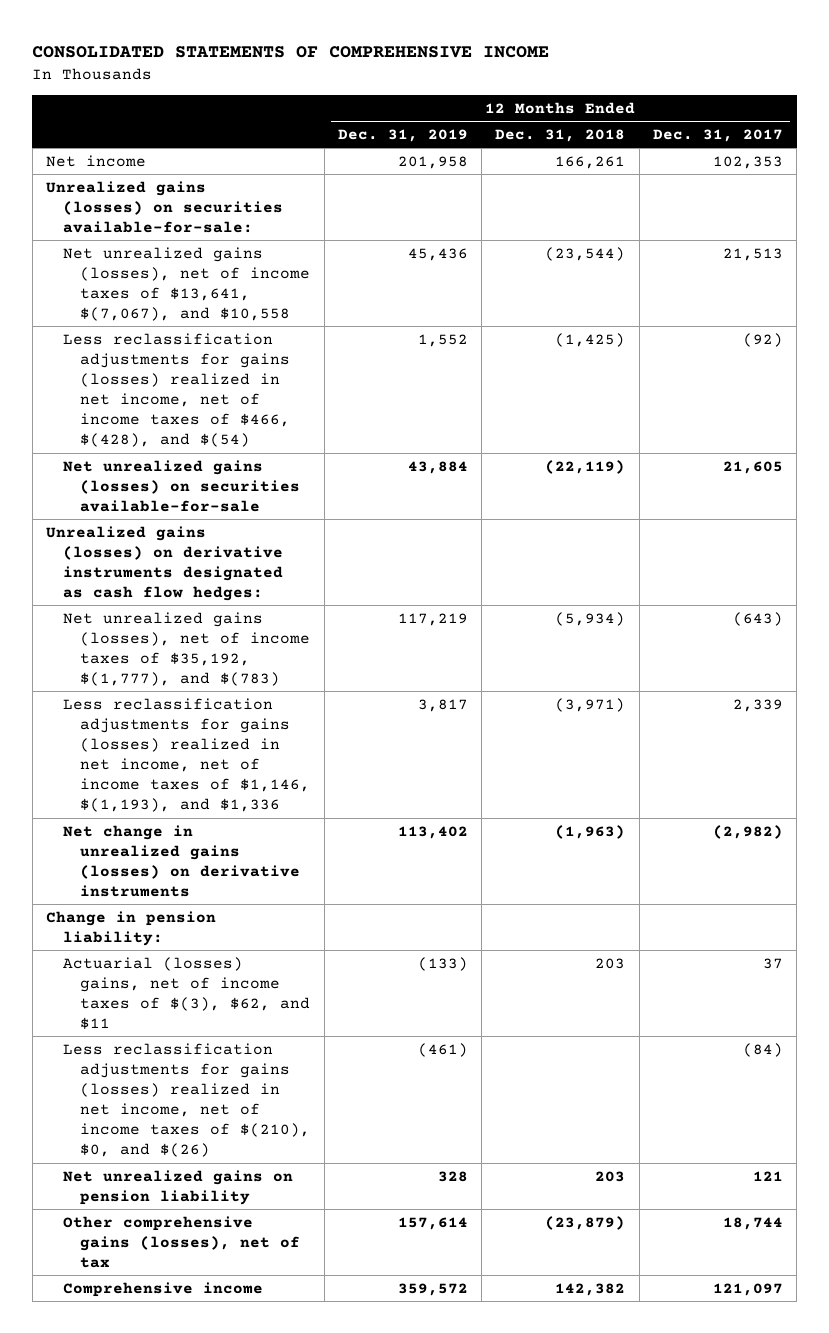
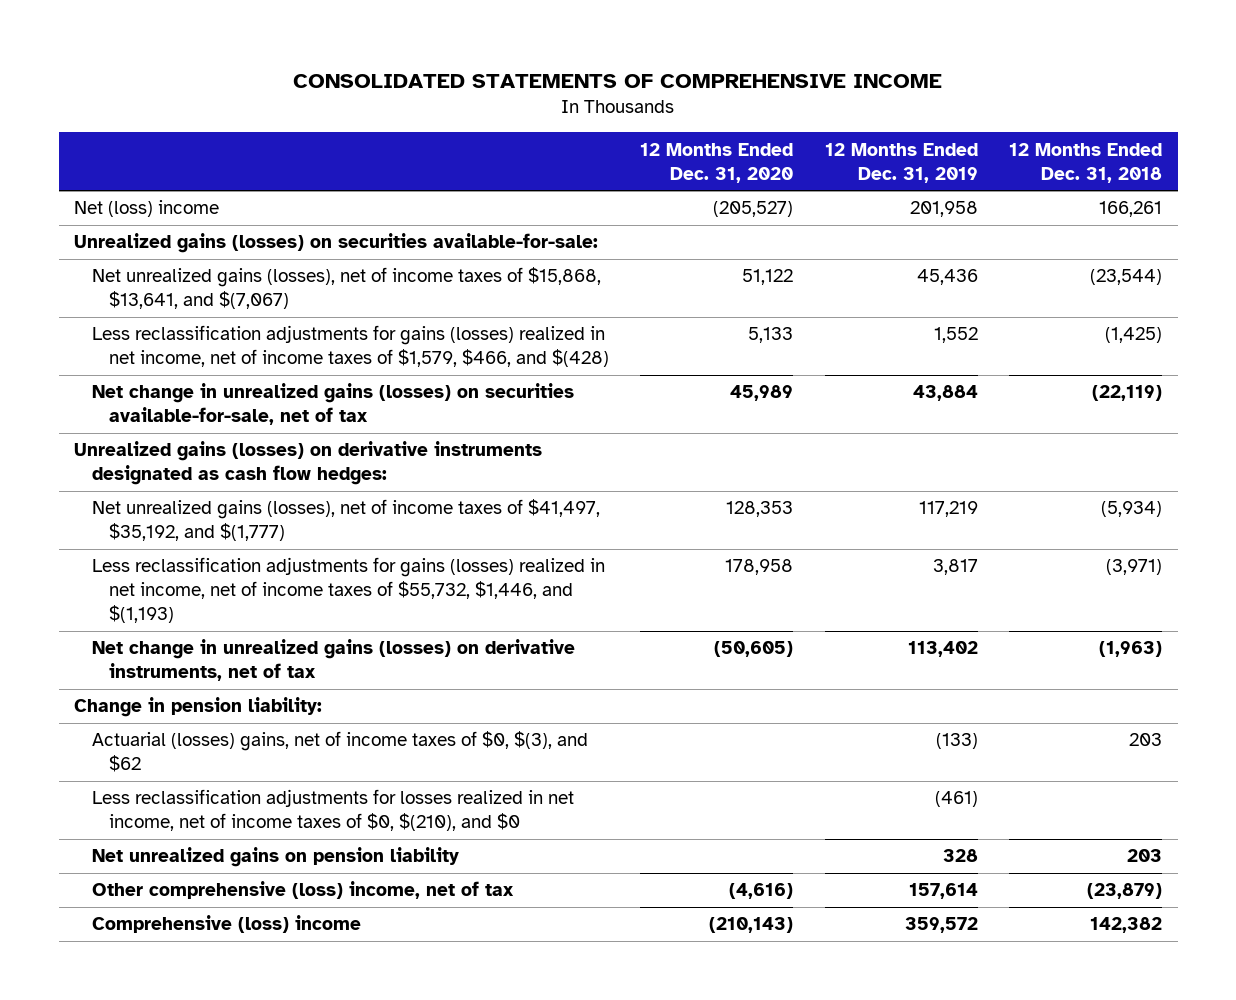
[653,129,784,143] Dec. 31, 2017 -> none
none -> [640,142,794,183] 12 Months Ended Dec. 31, 2020
[46,154,147,167] Net income -> [74,200,220,218] Net (loss) income
[63,246,311,322] Net unrealized gains (losses), net of income taxes of $13,641, $(7,067), and $10,558 -> [91,267,601,310] Net unrealized gains (losses), net of income taxes of $15,868, $13,641, and $(7,067)
[63,332,291,448] Less reclassification adjustments for gains (losses) realized in net income, net of income taxes of $466, $(428), and $(54) -> [91,325,609,368] Less reclassification adjustments for gains (losses) realized in net income, net of income taxes of $1,579, $466, and $(428)
[63,459,301,512] Net unrealized gains (losses) on securities available-for-sale -> [91,383,574,426] Net change in unrealized gains (losses) on securities available-for-sale, net of tax
[63,611,311,687] Net unrealized gains (losses), net of income taxes of $35,192, $(1,777), and $(783) -> [91,499,600,542] Net unrealized gains (losses), net of income taxes of $41,497, $35,192, and $(1,777)
[63,697,311,813] Less reclassification adjustments for gains (losses) realized in net income, net of income taxes of $1,146, $(1,193), and $1,336 -> [91,557,605,624] Less reclassification adjustments for gains (losses) realized in net income, net of income taxes of $55,732, $1,446, and $(1,193)
[63,824,301,898] Net change in unrealized gains (losses) on derivative instruments -> [91,639,575,682] Net change in unrealized gains (losses) on derivative instruments, net of tax
[63,956,311,1030] Actuarial (losses) gains, net of income taxes of $(3), $62, and $11 -> [91,731,588,773] Actuarial (losses) gains, net of income taxes of $0, $(3), and $62
[63,1042,311,1158] Less reclassification adjustments for gains (losses) realized in net income, net of income taxes of $(210), $0, and $(26) -> [91,789,574,832] Less reclassification adjustments for losses realized in net income, net of income taxes of $0, $(210), and $0
[63,1215,301,1268] Other comprehensive gains (losses), net of tax -> [91,881,514,900] Other comprehensive (loss) income, net of tax
[63,1281,264,1297] Comprehensive income -> [91,915,361,934] Comprehensive (loss) income

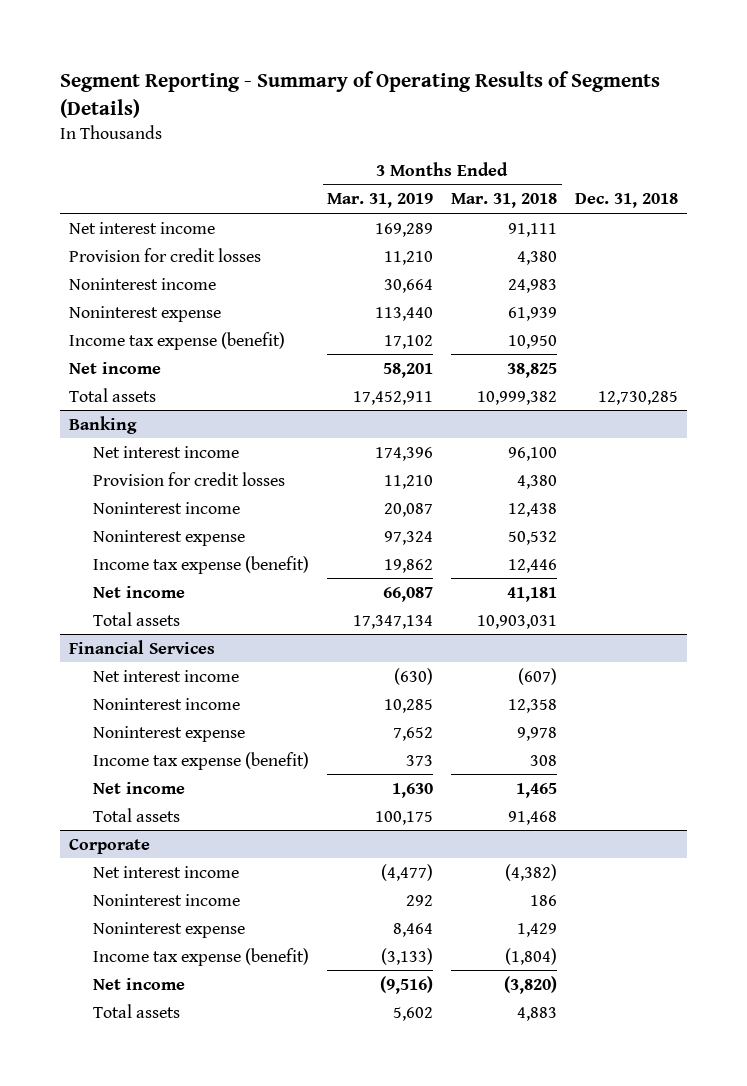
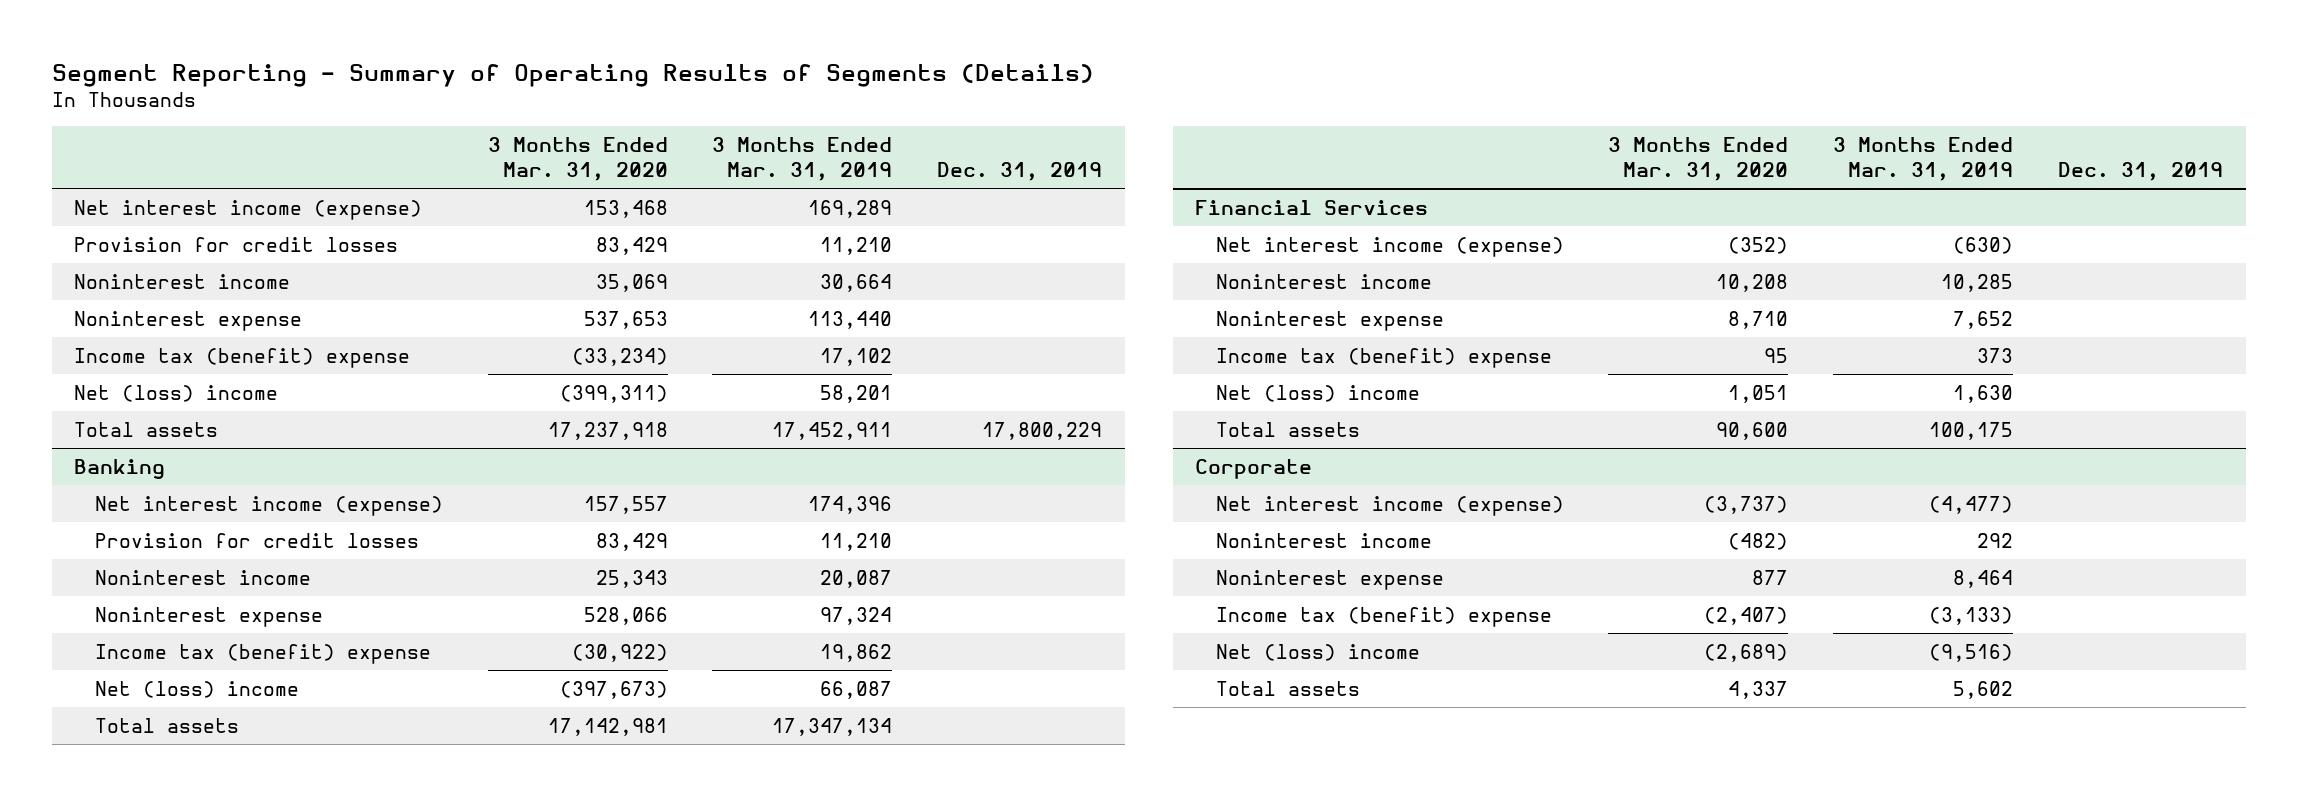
[451,193,558,209] Mar. 31, 2018 -> none
[575,193,679,209] Dec. 31, 2018 -> none
none -> [487,137,668,181] 3 Months Ended Mar. 31, 2020
none -> [937,161,1103,181] Dec. 31, 2019
[68,221,215,234] Net interest income -> [74,199,423,220] Net interest income (expense)
[68,331,285,350] Income tax expense (benefit) -> [74,347,411,368] Income tax (benefit) expense
[68,361,161,374] Net income -> [74,384,279,402] Net (loss) income
[93,445,240,458] Net interest income -> [94,495,443,516] Net interest income (expense)
[93,555,310,574] Income tax expense (benefit) -> [94,643,431,664] Income tax (benefit) expense
[93,585,186,598] Net income -> [94,680,299,698] Net (loss) income
[93,669,240,682] Net interest income -> [1215,236,1564,257] Net interest income (expense)
[93,751,310,770] Income tax expense (benefit) -> [1215,347,1552,368] Income tax (benefit) expense
[93,781,186,794] Net income -> [1215,384,1420,402] Net (loss) income
[93,865,240,878] Net interest income -> [1215,495,1564,516] Net interest income (expense)
[93,947,310,966] Income tax expense (benefit) -> [1215,606,1552,627] Income tax (benefit) expense
[93,977,186,990] Net income -> [1215,643,1420,661] Net (loss) income

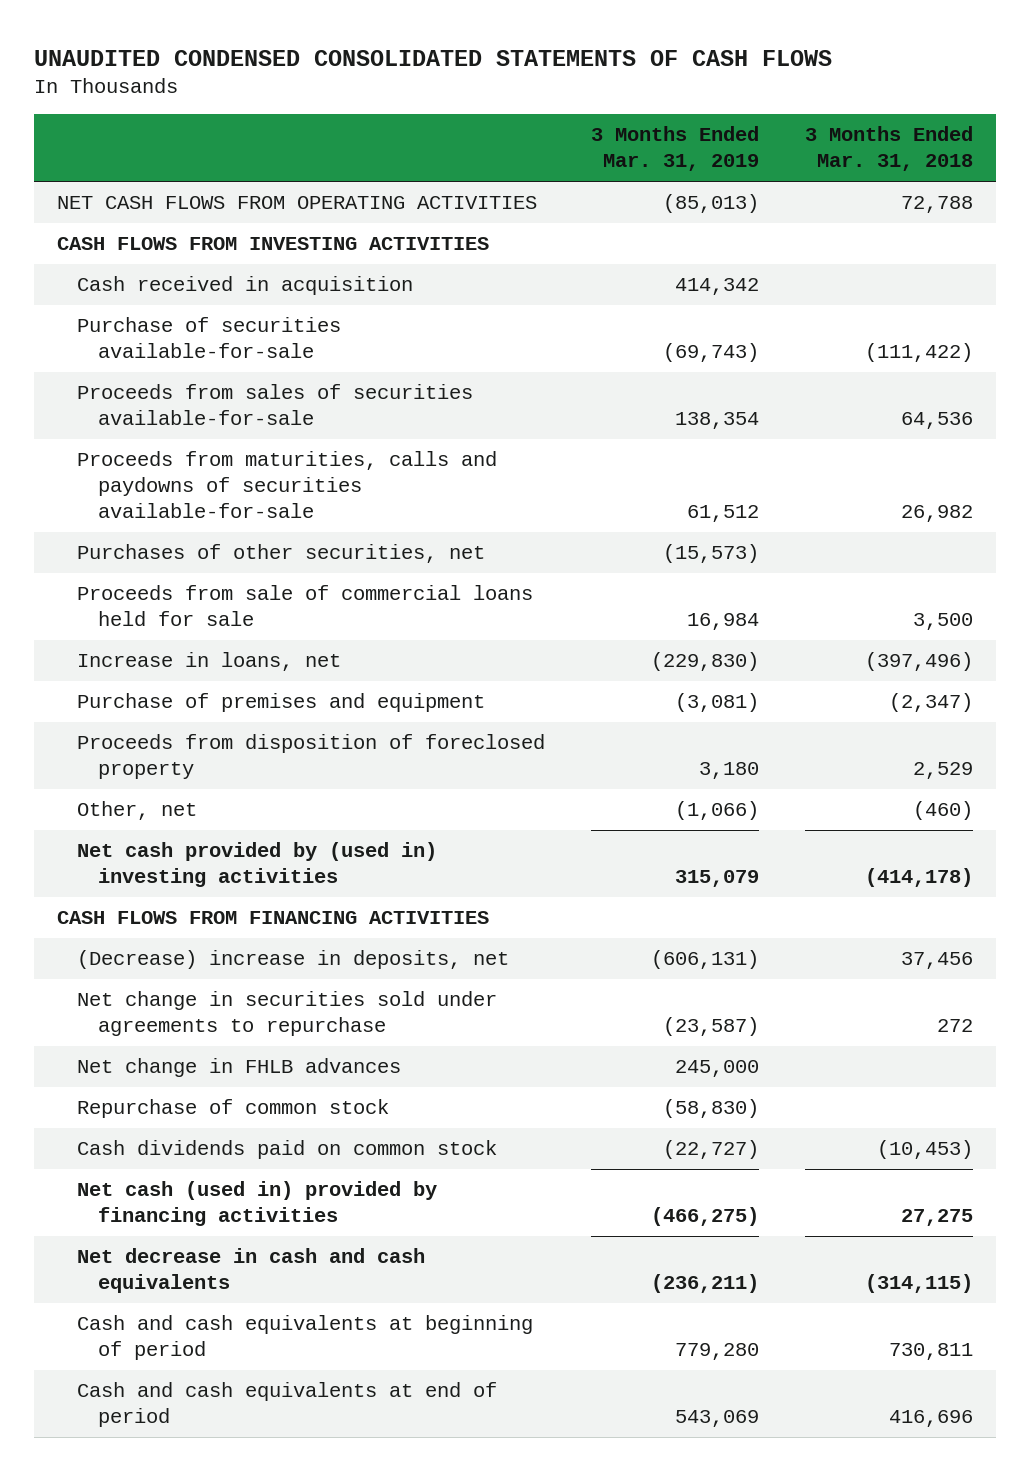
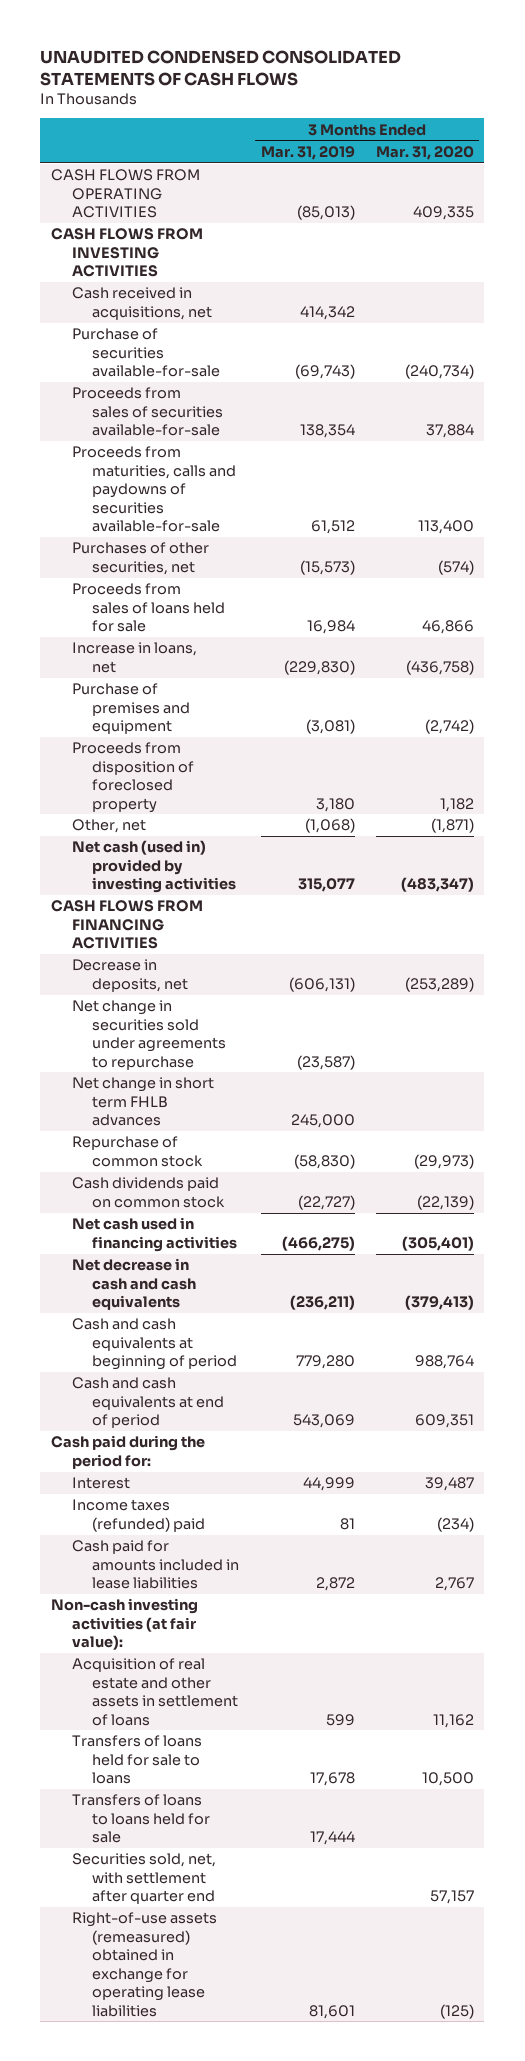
[804,126,973,172] 3 Months Ended Mar. 31, 2018 -> none
none -> [375,145,474,160] Mar. 31, 2020
[57,196,538,210] NET CASH FLOWS FROM OPERATING ACTIVITIES -> [51,169,201,219] CASH FLOWS FROM OPERATING ACTIVITIES
[77,276,414,296] Cash received in acquisition -> [71,287,213,320] Cash received in acquisitions, net
[77,585,534,627] Proceeds from sale of commercial loans held for sale -> [71,583,226,633] Proceeds from sales of loans held for sale
[675,801,760,821] (1,066) -> [304,818,355,834] (1,068)
[77,842,438,888] Net cash provided by (used in) investing activities -> [71,840,237,894] Net cash (used in) provided by investing activities
[675,870,760,888] 315,079 -> [297,878,355,893] 315,077
[77,950,510,970] (Decrease) increase in deposits, net -> [71,959,189,992] Decrease in deposits, net
[77,1058,402,1078] Net change in FHLB advances -> [71,1077,214,1127] Net change in short term FHLB advances
[77,1181,438,1227] Net cash (used in) provided by financing activities -> [71,1217,238,1252] Net cash used in financing activities
none -> [51,1435,206,1469] Cash paid during the period for:
none -> [71,1477,130,1490] Interest
none -> [71,1499,206,1532] Income taxes (refunded) paid
none -> [71,1540,240,1590] Cash paid for amounts included in lease liabilities
none -> [51,1598,199,1651] Non-cash investing activities (at fair value):
none -> [71,1658,239,1726] Acquisition of real estate and other assets in settlement of loans
none -> [71,1735,202,1785] Transfers of loans held for sale to loans
none -> [71,1794,211,1844] Transfers of loans to loans held for sale
none -> [71,1853,216,1905] Securities sold, net, with settlement after quarter end
none -> [71,1912,217,2017] Right-of-use assets (remeasured) obtained in exchange for operating lease liabilities

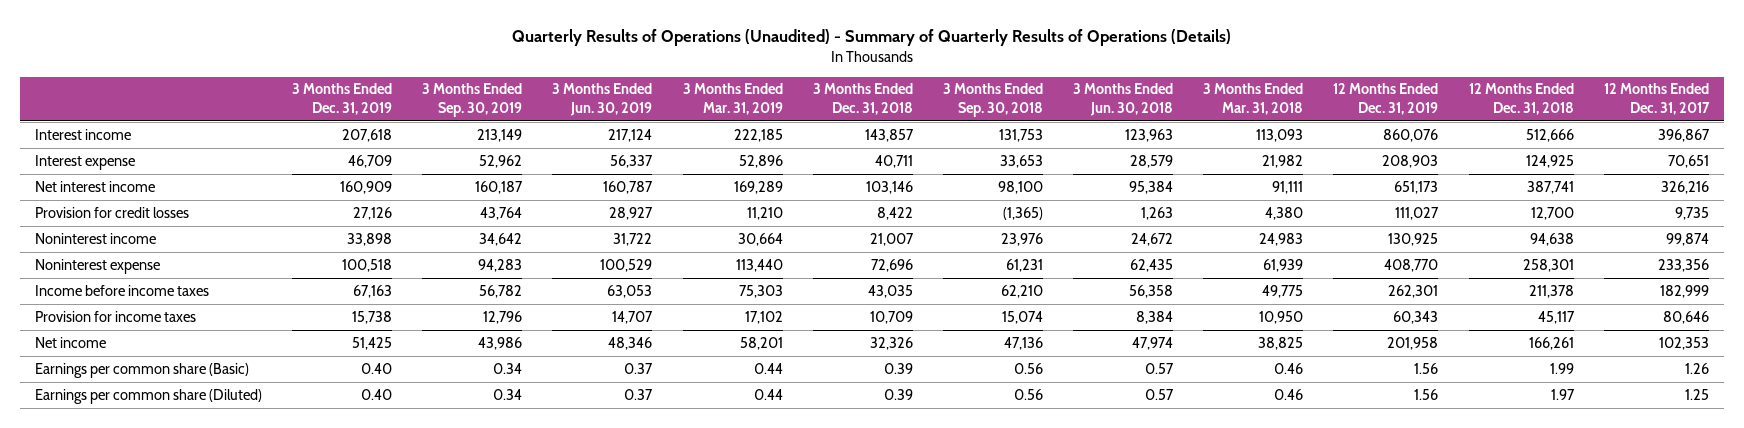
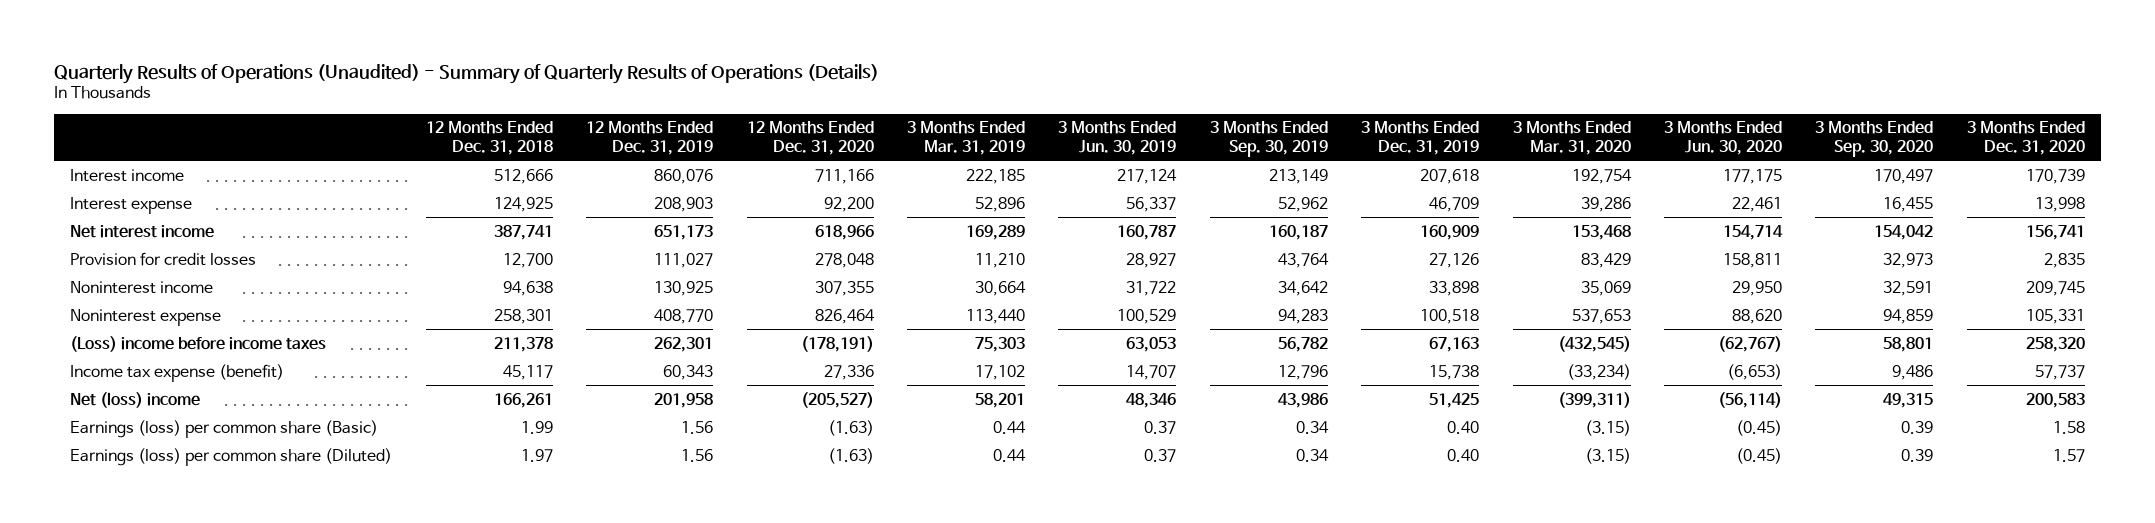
[812,83,913,116] 3 Months Ended Dec. 31, 2018 -> none
[942,83,1043,118] 3 Months Ended Sep. 30, 2018 -> none
[1073,83,1174,117] 3 Months Ended Jun. 30, 2018 -> none
[1203,83,1304,116] 3 Months Ended Mar. 31, 2018 -> none
[1603,83,1710,116] 12 Months Ended Dec. 31, 2017 -> none
none -> [746,121,874,155] 12 Months Ended Dec. 31, 2020
none -> [1512,121,1631,155] 3 Months Ended Mar. 31, 2020
none -> [1663,121,1782,155] 3 Months Ended Jun. 30, 2020
none -> [1815,121,1934,157] 3 Months Ended Sep. 30, 2020
none -> [1966,121,2085,155] 3 Months Ended Dec. 31, 2020
[34,284,209,296] Income before income taxes -> [70,335,327,352] (Loss) income before income taxes
[34,310,196,322] Provision for income taxes -> [70,363,285,382] Income tax expense (benefit)
[34,336,106,348] Net income -> [70,391,201,408] Net (loss) income
[34,362,249,378] Earnings per common share (Basic) -> [70,419,379,438] Earnings (loss) per common share (Basic)
[34,388,262,404] Earnings per common share (Diluted) -> [70,447,393,466] Earnings (loss) per common share (Diluted)

